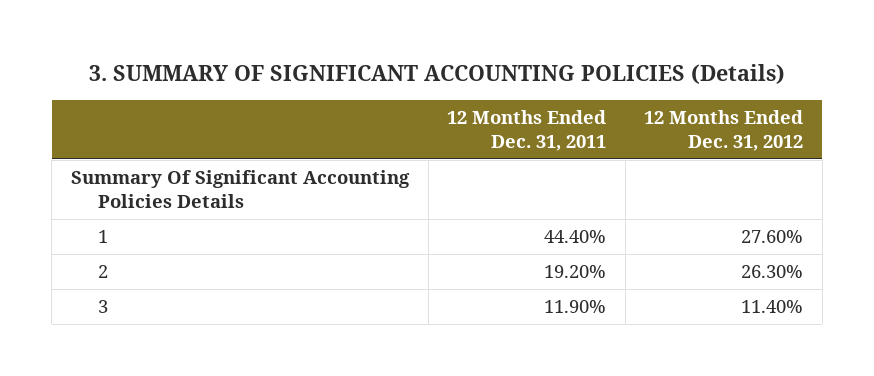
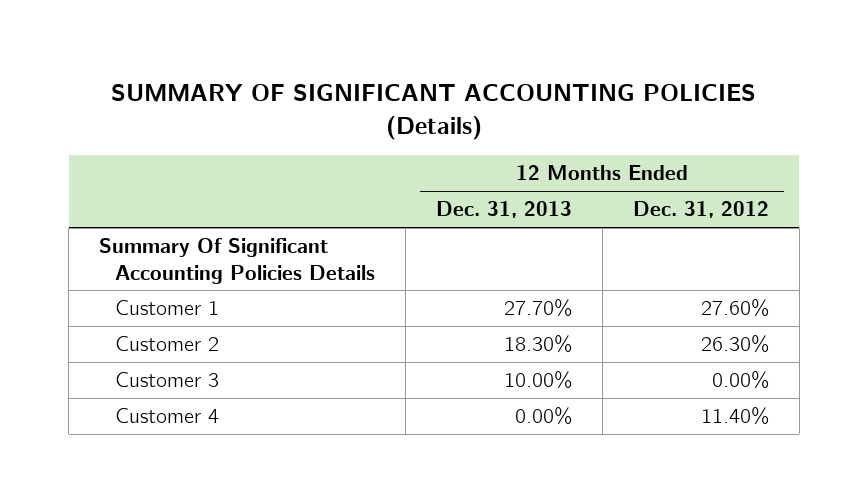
[89,63,786,84] 3. SUMMARY OF SIGNIFICANT ACCOUNTING POLICIES (Details) -> [111,84,757,140] SUMMARY OF SIGNIFICANT ACCOUNTING POLICIES (Details)
[447,109,607,151] 12 Months Ended Dec. 31, 2011 -> none
none -> [435,201,572,219] Dec. 31, 2013
[98,230,109,244] 1 -> [114,300,219,316] Customer 1
[98,265,109,279] 2 -> [114,336,219,352] Customer 2
[98,300,109,314] 3 -> [114,372,219,388] Customer 3
[741,300,804,314] 11.40% -> [711,371,769,390] 0.00%
none -> [114,408,219,424] Customer 4

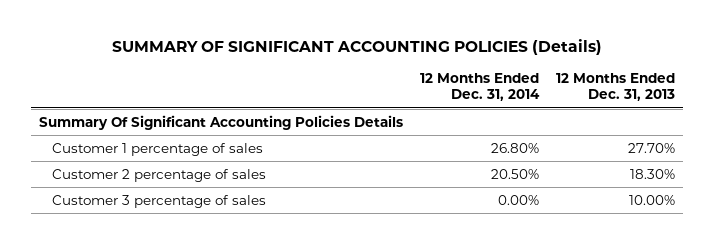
[632,201,769,219] Dec. 31, 2012 -> none
none -> [420,72,541,102] 12 Months Ended Dec. 31, 2014
[114,408,219,424] Customer 4 -> none
[114,300,219,316] Customer 1 -> [52,142,264,156] Customer 1 percentage of sales
[114,336,219,352] Customer 2 -> [52,168,267,182] Customer 2 percentage of sales
[114,372,219,388] Customer 3 -> [52,194,267,208] Customer 3 percentage of sales

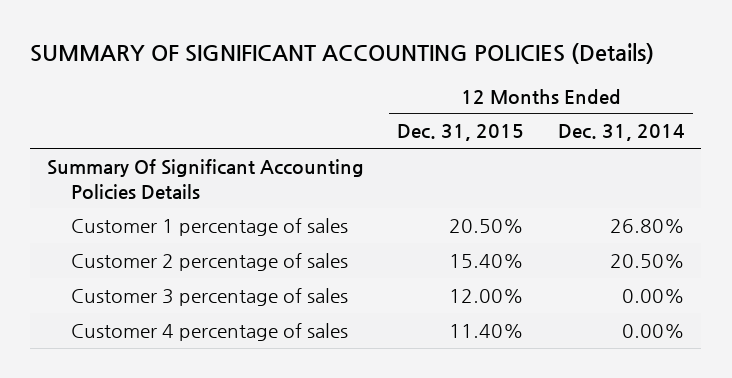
[555,72,675,102] 12 Months Ended Dec. 31, 2013 -> none
none -> [397,124,525,142] Dec. 31, 2015
none -> [71,322,349,341] Customer 4 percentage of sales

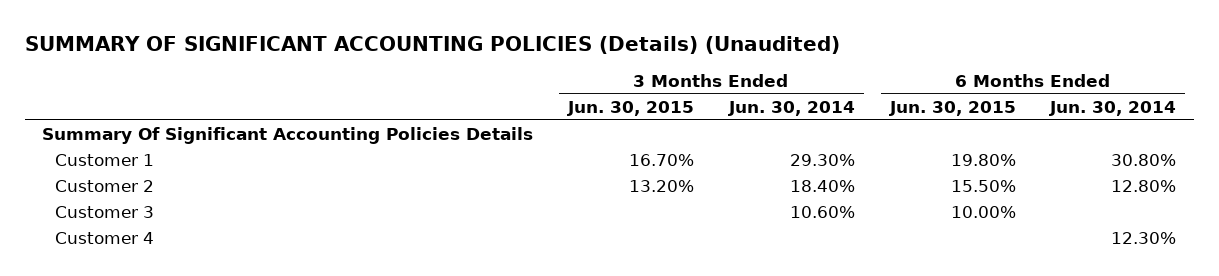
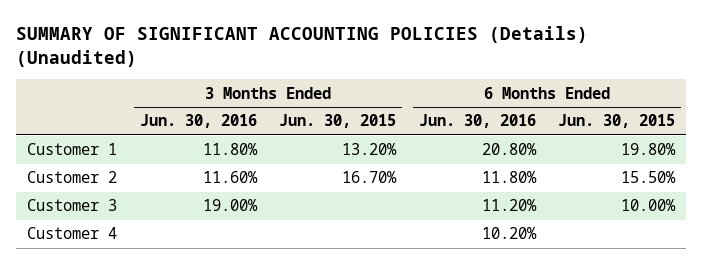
[727,100,855,116] Jun. 30, 2014 -> none
[1049,100,1177,116] Jun. 30, 2014 -> none
none -> [139,114,257,129] Jun. 30, 2016
none -> [418,114,536,129] Jun. 30, 2016
[42,127,534,145] Summary Of Significant Accounting Policies Details -> none
[629,154,695,167] 16.70% -> [342,143,398,156] 13.20%
[629,180,695,193] 13.20% -> [342,171,398,184] 16.70%

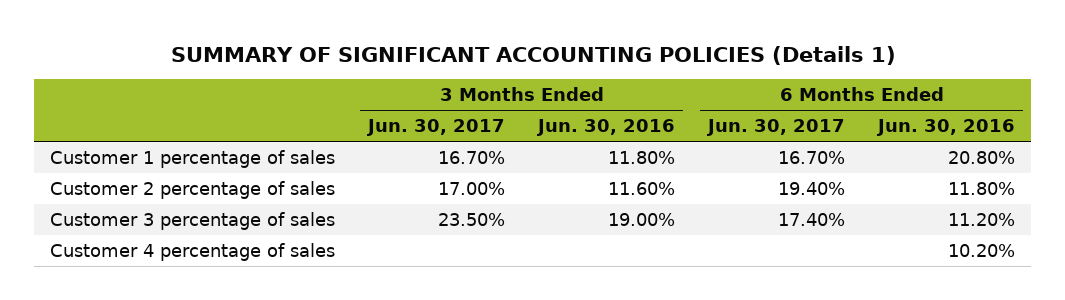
[16,26,589,68] SUMMARY OF SIGNIFICANT ACCOUNTING POLICIES (Details) (Unaudited) -> [170,45,896,65] SUMMARY OF SIGNIFICANT ACCOUNTING POLICIES (Details 1)
[279,114,397,129] Jun. 30, 2015 -> none
[558,114,676,129] Jun. 30, 2015 -> none
none -> [366,119,506,137] Jun. 30, 2017
none -> [706,119,846,137] Jun. 30, 2017
[27,227,118,240] Customer 4 -> none
[27,143,118,156] Customer 1 -> [50,149,336,168] Customer 1 percentage of sales
[27,171,118,184] Customer 2 -> [50,180,336,199] Customer 2 percentage of sales
[27,199,118,212] Customer 3 -> [50,211,336,230] Customer 3 percentage of sales
none -> [50,242,336,261] Customer 4 percentage of sales

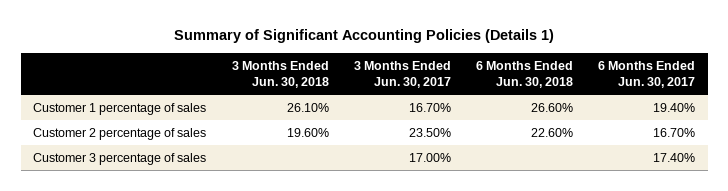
[170,45,896,65] SUMMARY OF SIGNIFICANT ACCOUNTING POLICIES (Details 1) -> [174,29,555,44] Summary of Significant Accounting Policies (Details 1)
[536,119,676,137] Jun. 30, 2016 -> none
[875,119,1015,137] Jun. 30, 2016 -> none
none -> [231,60,329,89] 3 Months Ended Jun. 30, 2018
none -> [475,60,573,89] 6 Months Ended Jun. 30, 2018
[50,242,336,261] Customer 4 percentage of sales -> none
[778,150,846,164] 16.70% -> [653,102,696,112] 19.40%
[438,181,506,195] 17.00% -> [408,127,451,137] 23.50%
[778,181,846,195] 19.40% -> [653,127,696,137] 16.70%
[438,212,506,226] 23.50% -> [408,152,451,162] 17.00%

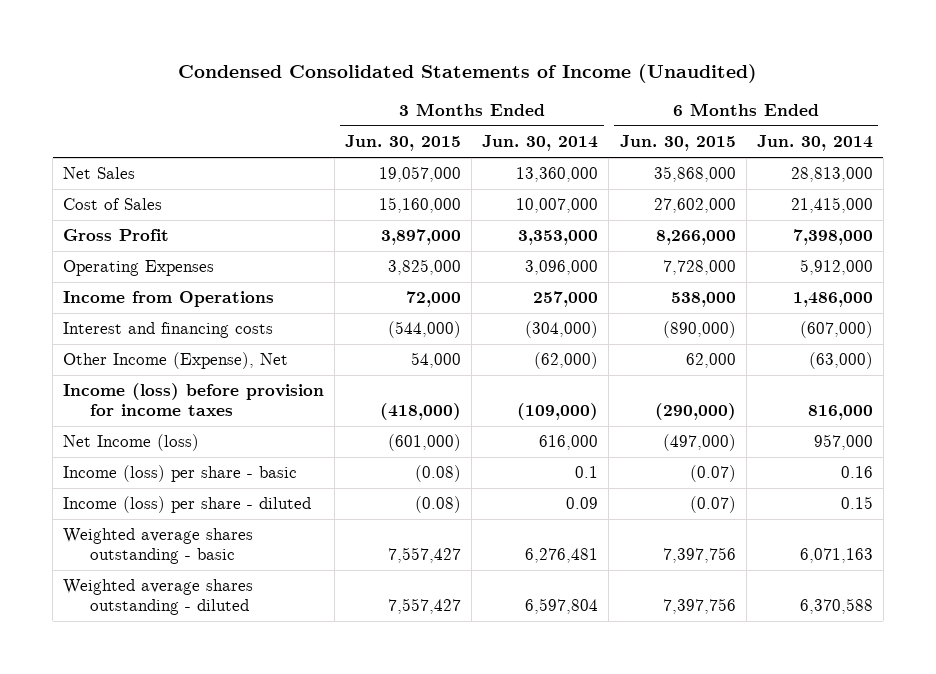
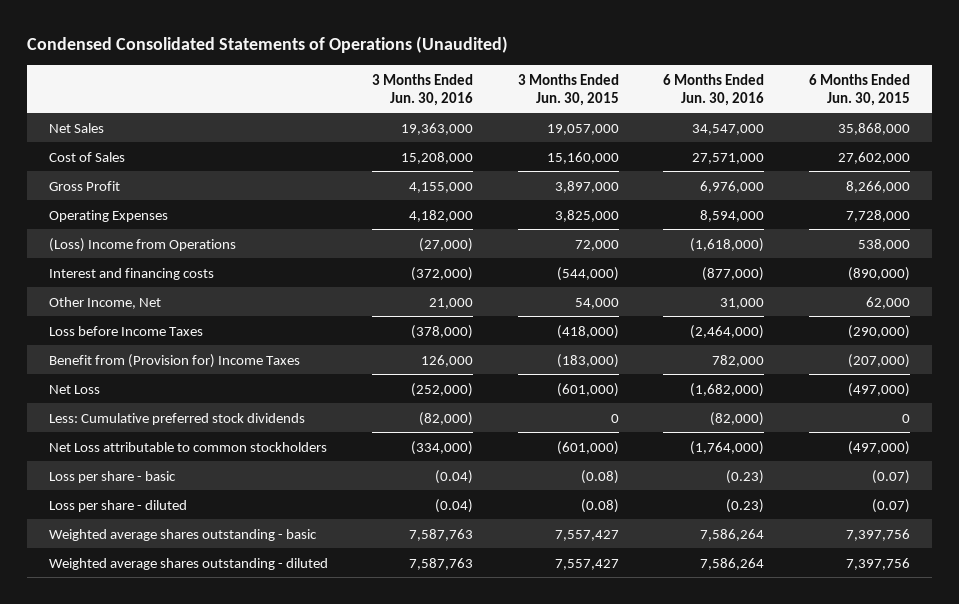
[177,64,757,84] Condensed Consolidated Statements of Income (Unaudited) -> [26,36,508,54] Condensed Consolidated Statements of Operations (Unaudited)
[482,135,599,152] Jun. 30, 2014 -> none
[756,135,873,152] Jun. 30, 2014 -> none
none -> [372,73,474,106] 3 Months Ended Jun. 30, 2016
none -> [663,73,765,106] 6 Months Ended Jun. 30, 2016
[63,291,275,308] Income from Operations -> [48,237,236,252] (Loss) Income from Operations
[63,352,289,370] Other Income (Expense), Net -> [48,296,161,309] Other Income, Net
[63,383,325,417] Income (loss) before provision for income taxes -> [48,325,203,336] Loss before Income Taxes
none -> [48,353,300,368] Benefit from (Provision for) Income Taxes
[63,434,200,452] Net Income (loss) -> [48,384,100,394] Net Loss
none -> [48,412,305,425] Less: Cumulative preferred stock dividends
none -> [48,441,327,452] Net Loss attributable to common stockholders
[63,465,298,483] Income (loss) per share - basic -> [48,470,176,483] Loss per share - basic
[63,496,312,514] Income (loss) per share - diluted -> [48,499,187,512] Loss per share - diluted

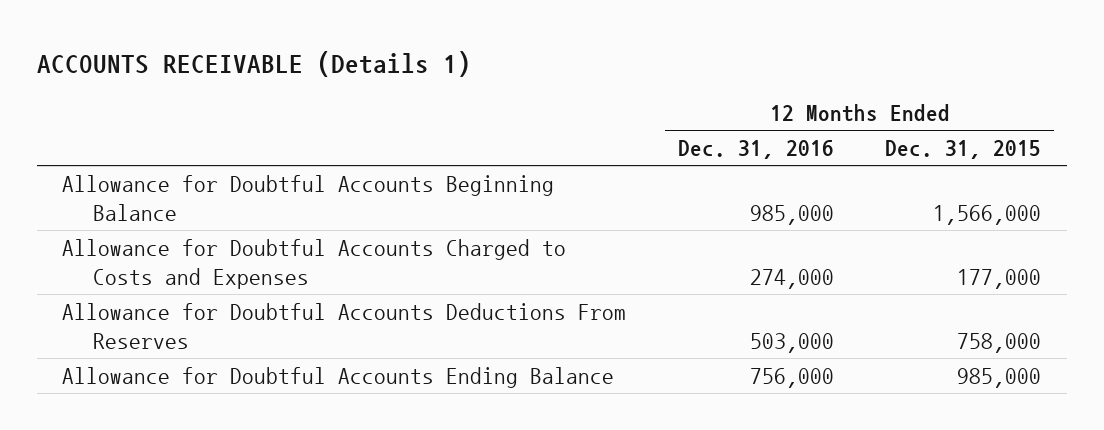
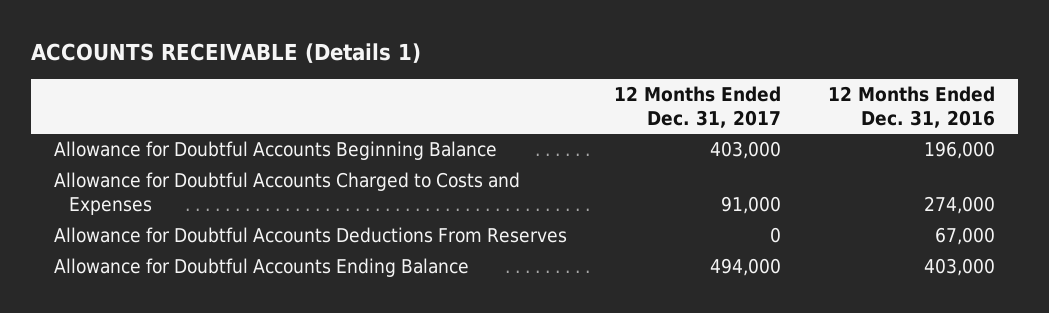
[885,140,1042,160] Dec. 31, 2015 -> none
none -> [613,85,781,128] 12 Months Ended Dec. 31, 2017
[749,204,834,225] 985,000 -> [923,141,995,160] 196,000
[749,332,834,353] 503,000 -> [934,227,995,246] 67,000
[749,367,834,388] 756,000 -> [923,258,995,277] 403,000

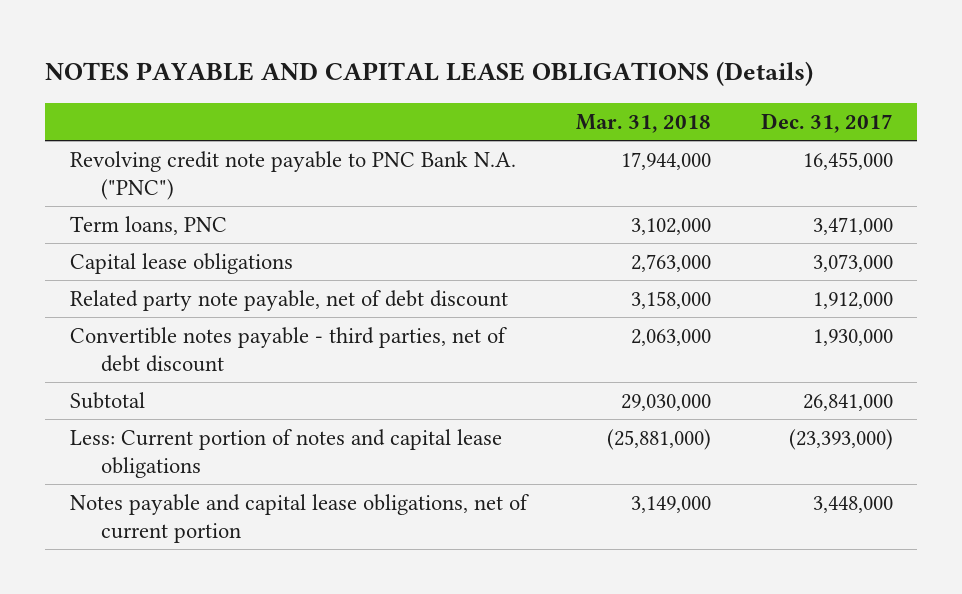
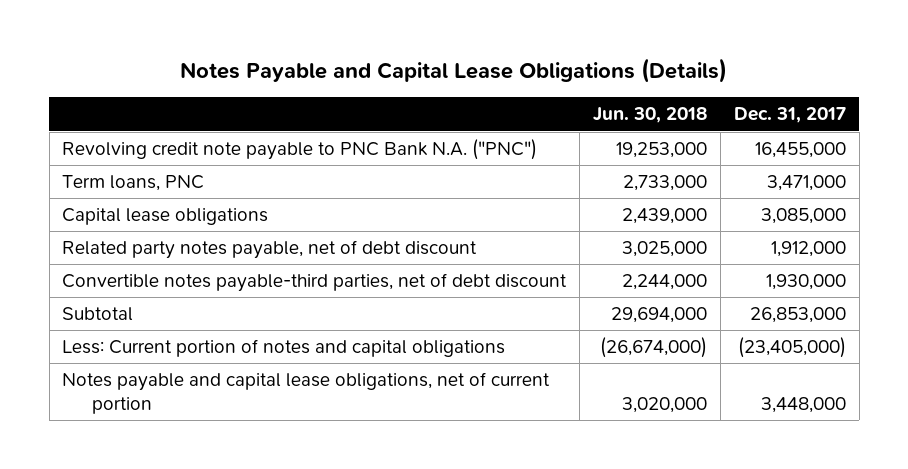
[45,61,814,87] NOTES PAYABLE AND CAPITAL LEASE OBLIGATIONS (Details) -> [180,58,728,84] Notes Payable and Capital Lease Obligations (Details)
[576,113,712,133] Mar. 31, 2018 -> none
none -> [593,107,708,124] Jun. 30, 2018
[812,254,893,273] 3,073,000 -> [760,208,846,225] 3,085,000
[69,290,508,312] Related party note payable, net of debt discount -> [62,240,478,260] Related party notes payable, net of debt discount
[69,327,507,373] Convertible notes payable - third parties, net of debt discount -> [62,273,568,293] Convertible notes payable-third parties, net of debt discount
[802,394,893,412] 26,841,000 -> [749,307,846,324] 26,853,000
[69,429,502,479] Less: Current portion of notes and capital lease obligations -> [62,339,506,358] Less: Current portion of notes and capital obligations
[788,429,893,451] (23,393,000) -> [737,337,846,359] (23,405,000)

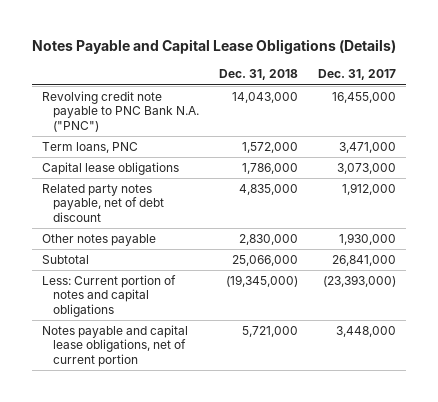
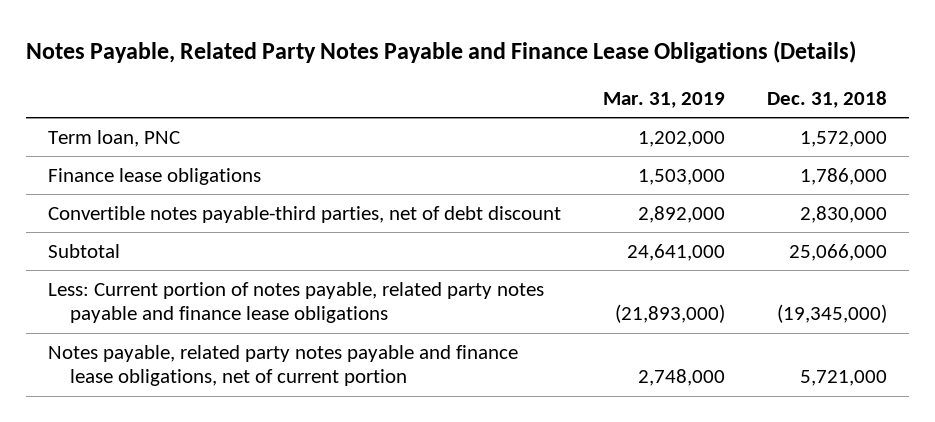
[32,39,397,55] Notes Payable and Capital Lease Obligations (Details) -> [26,40,857,63] Notes Payable, Related Party Notes Payable and Finance Lease Obligations (Details)
[317,69,396,81] Dec. 31, 2017 -> none
none -> [602,92,725,109] Mar. 31, 2019
[42,91,200,132] Revolving credit note payable to PNC Bank N.A. ("PNC") -> none
[42,184,165,222] Related party notes payable, net of debt discount -> none
[42,142,139,154] Term loans, PNC -> [47,129,180,147] Term loan, PNC
[42,162,180,176] Capital lease obligations -> [47,167,261,185] Finance lease obligations
[42,234,157,247] Other notes payable -> [47,205,561,223] Convertible notes payable-third parties, net of debt discount
[42,275,177,317] Less: Current portion of notes and capital obligations -> [47,281,544,324] Less: Current portion of notes payable, related party notes payable and finance lease obligations
[42,325,189,367] Notes payable and capital lease obligations, net of current portion -> [47,344,518,387] Notes payable, related party notes payable and finance lease obligations, net of current portion

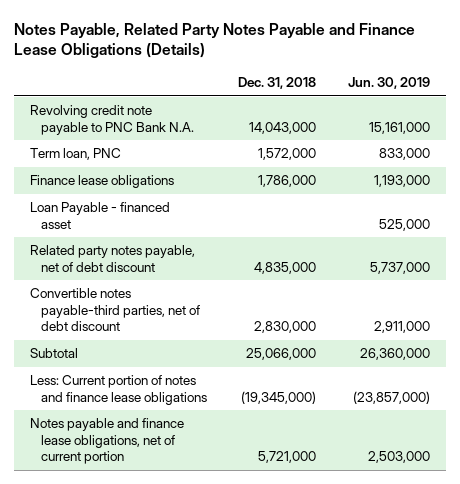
[602,92,725,109] Mar. 31, 2019 -> none
none -> [348,76,431,89] Jun. 30, 2019
none -> [29,105,194,135] Revolving credit note payable to PNC Bank N.A.
none -> [29,202,170,229] Loan Payable - financed asset
none -> [29,245,195,272] Related party notes payable, net of debt discount
[47,281,544,324] Less: Current portion of notes payable, related party notes payable and finance lease obligations -> [29,375,207,405] Less: Current portion of notes and finance lease obligations
[47,344,518,387] Notes payable, related party notes payable and finance lease obligations, net of current portion -> [29,418,184,465] Notes payable and finance lease obligations, net of current portion

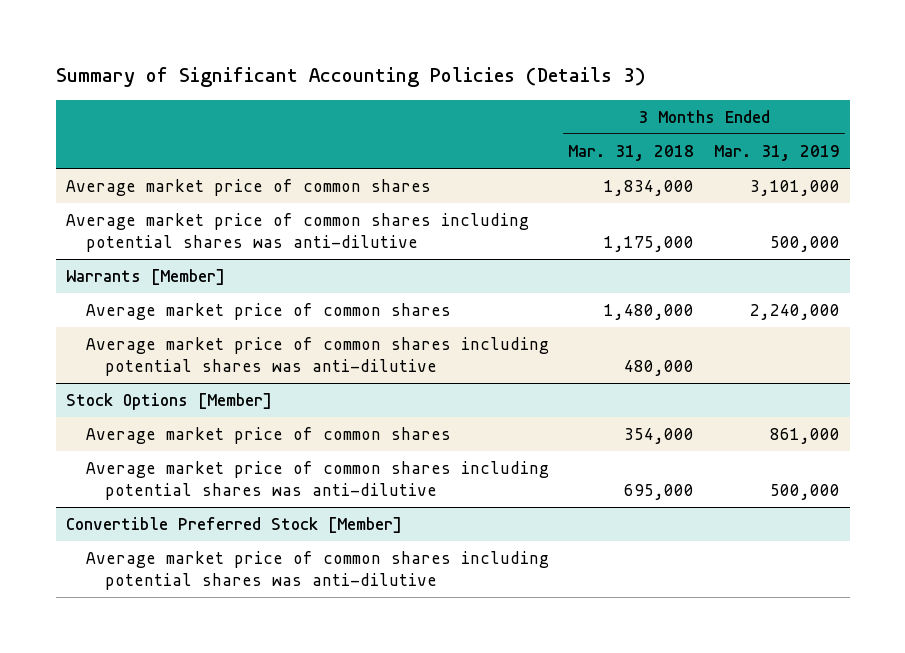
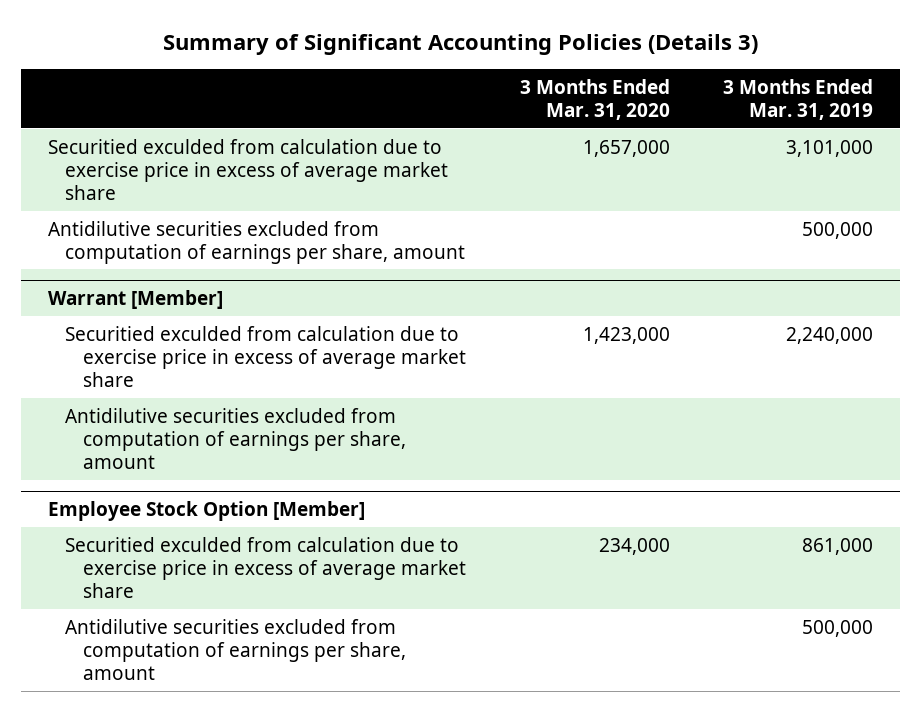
[568,145,695,162] Mar. 31, 2018 -> none
none -> [519,78,670,121] 3 Months Ended Mar. 31, 2020
[65,517,402,534] Convertible Preferred Stock [Member] -> none
[85,551,549,591] Average market price of common shares including potential shares was anti-dilutive -> none
[65,179,431,197] Average market price of common shares -> [47,138,449,200] Securitied exculded from calculation due to exercise price in excess of average market share
[65,213,529,253] Average market price of common shares including potential shares was anti-dilutive -> [47,220,466,264] Antidilutive securities excluded from computation of earnings per share, amount
[65,269,225,286] Warrants [Member] -> [47,290,223,310] Warrant [Member]
[85,303,451,321] Average market price of common shares -> [65,325,466,387] Securitied exculded from calculation due to exercise price in excess of average market share
[85,337,549,377] Average market price of common shares including potential shares was anti-dilutive -> [65,407,406,469] Antidilutive securities excluded from computation of earnings per share, amount
[65,393,272,411] Stock Options [Member] -> [47,501,365,522] Employee Stock Option [Member]
[85,427,451,445] Average market price of common shares -> [65,536,466,598] Securitied exculded from calculation due to exercise price in excess of average market share
[85,461,549,501] Average market price of common shares including potential shares was anti-dilutive -> [65,618,406,680] Antidilutive securities excluded from computation of earnings per share, amount

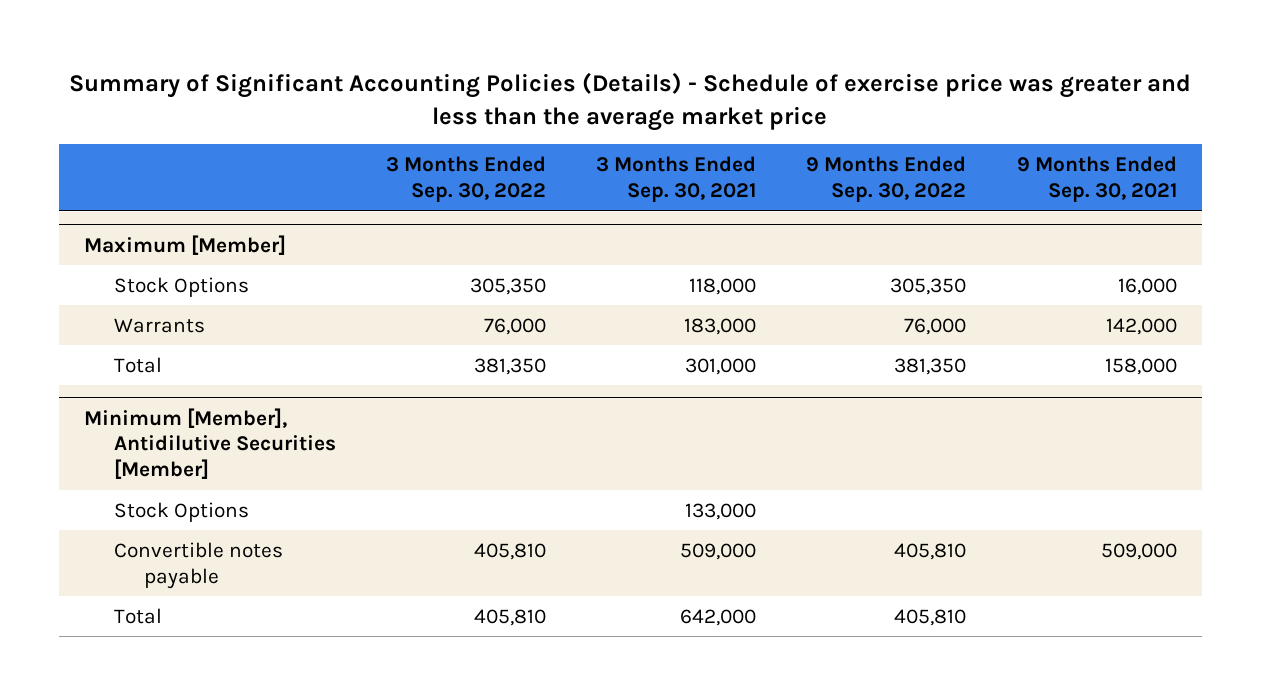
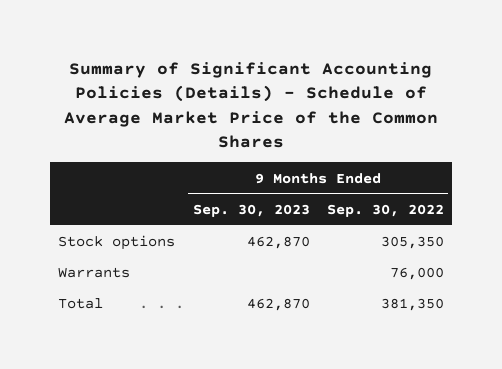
[69,72,1192,131] Summary of Significant Accounting Policies (Details) - Schedule of exercise price was greater and less than the average market price -> [64,62,439,148] Summary of Significant Accounting Policies (Details) - Schedule of Average Market Price of the Common Shares
[386,156,547,203] 3 Months Ended Sep. 30, 2022 -> none
[596,156,757,203] 3 Months Ended Sep. 30, 2021 -> none
[1016,156,1177,203] 9 Months Ended Sep. 30, 2021 -> none
none -> [192,203,310,217] Sep. 30, 2023
[84,234,287,255] Maximum [Member] -> none
[114,276,250,297] Stock Options -> [58,235,176,251] Stock options
[84,407,337,480] Minimum [Member], Antidilutive Securities [Member] -> none
[114,501,250,522] Stock Options -> none
[114,541,284,589] Convertible notes payable -> none
[114,607,163,624] Total -> none

